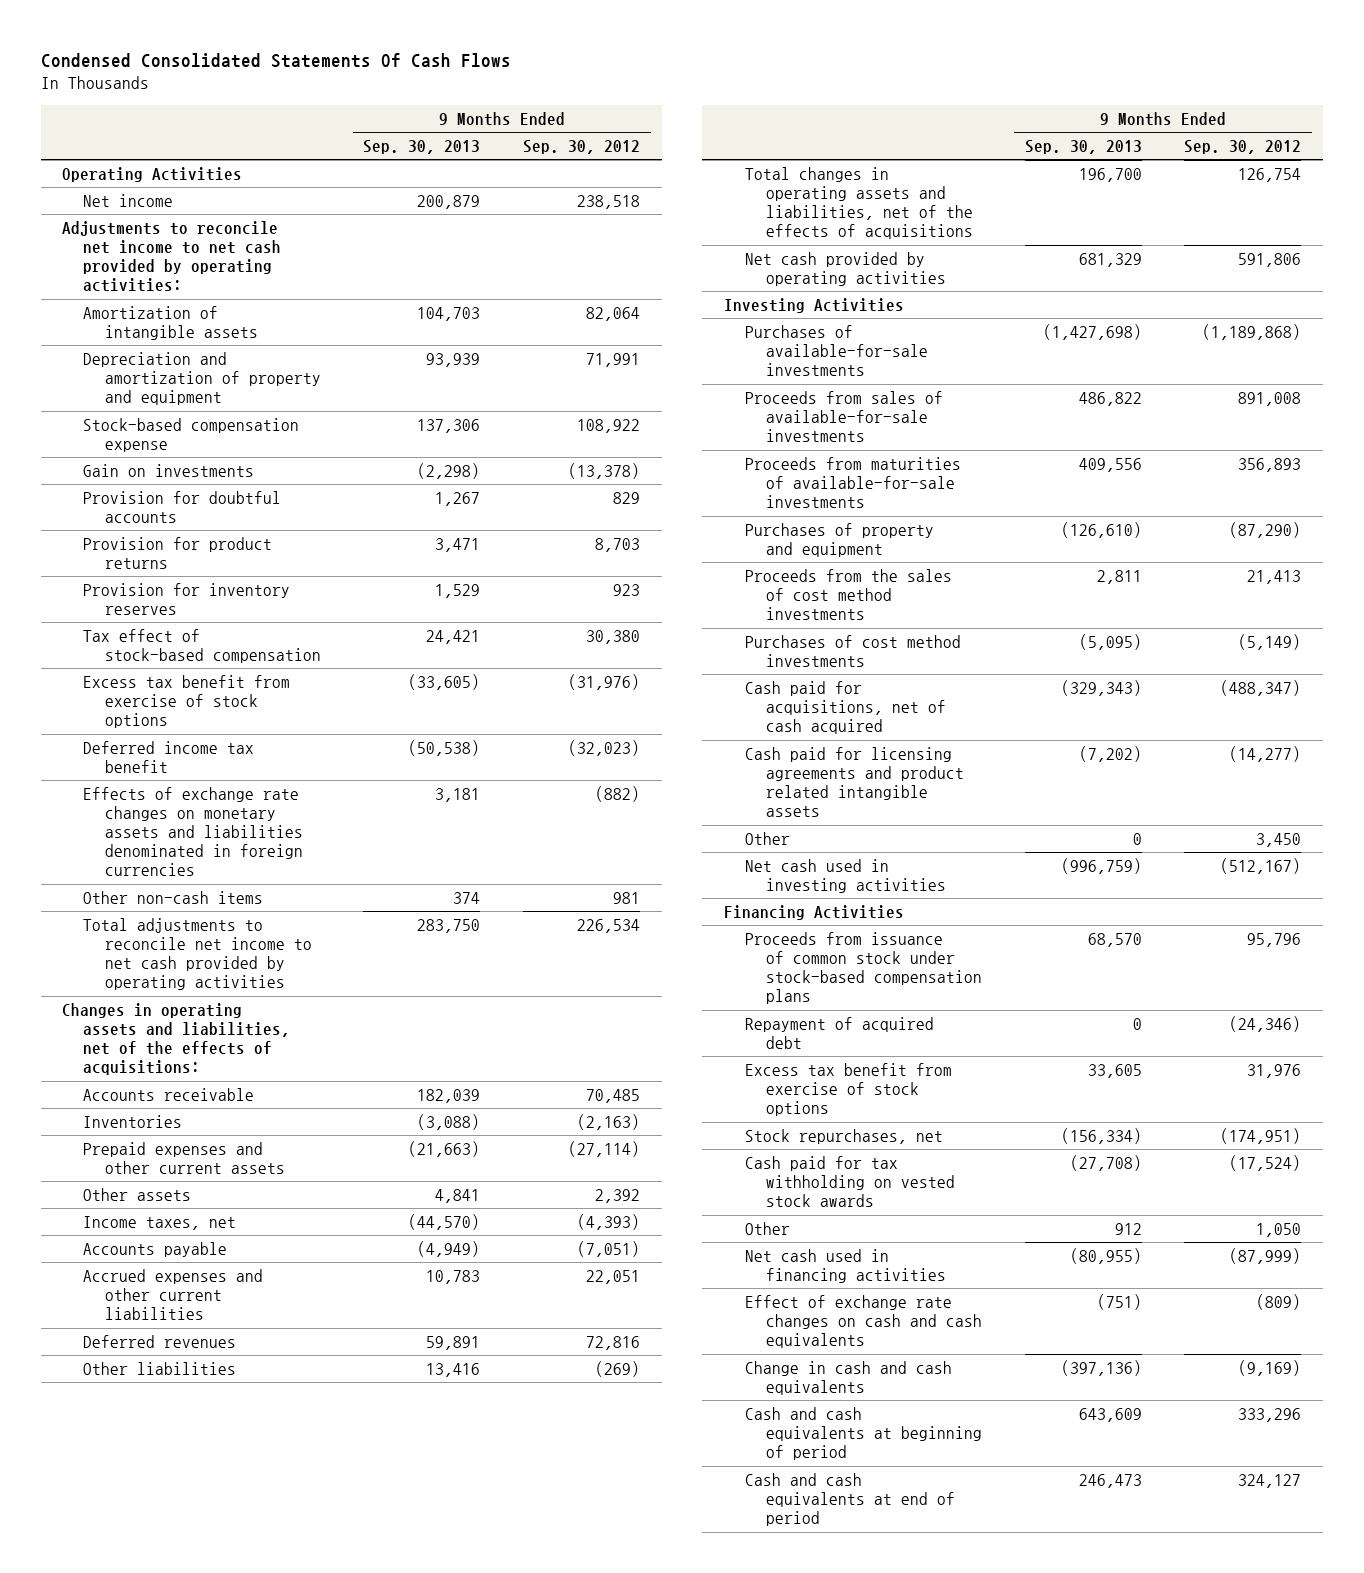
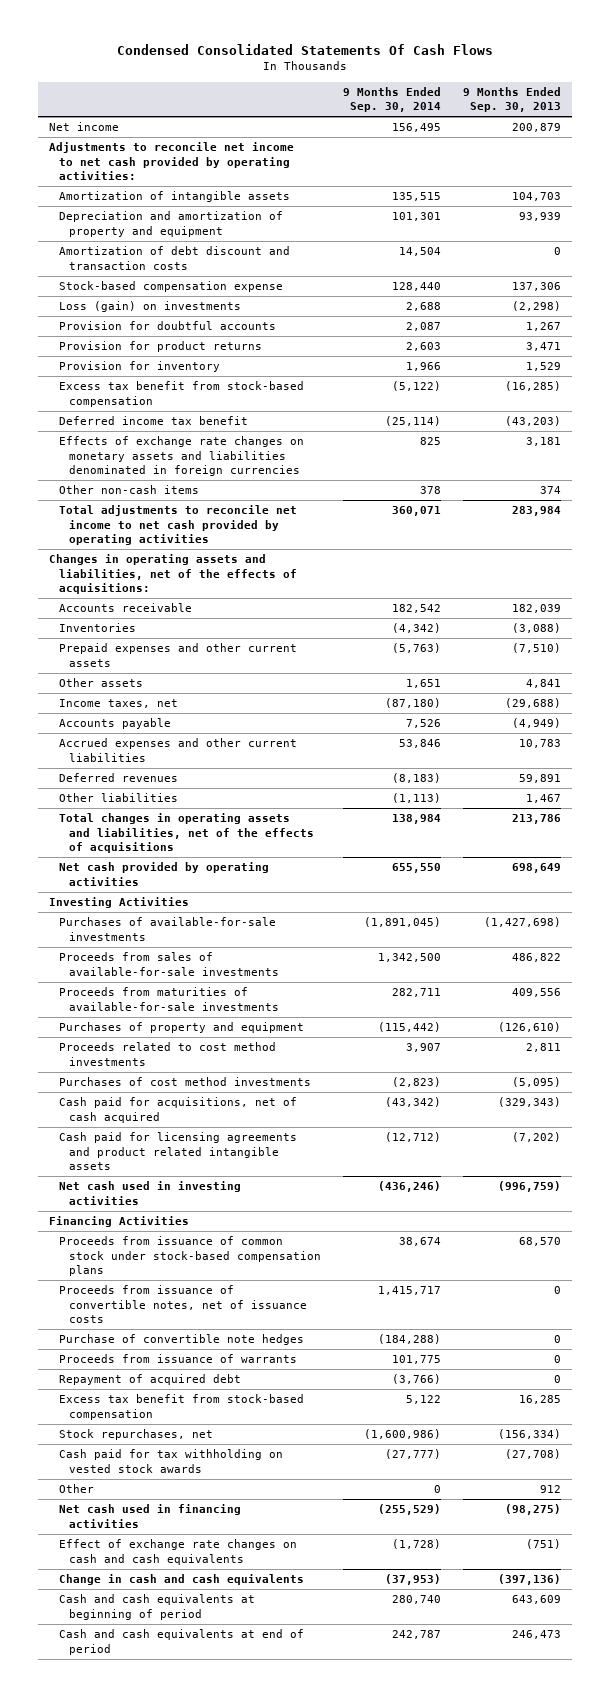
[523,139,641,154] Sep. 30, 2012 -> none
none -> [342,86,441,113] 9 Months Ended Sep. 30, 2014
[62,166,243,182] Operating Activities -> none
none -> [58,246,290,270] Amortization of debt discount and transaction costs
[83,463,255,477] Gain on investments -> [58,301,241,313] Loss (gain) on investments
[83,628,321,664] Tax effect of stock-based compensation -> none
[83,582,291,616] Provision for inventory reserves -> [58,361,220,373] Provision for inventory
[83,674,291,729] Excess tax benefit from exercise of stock options -> [58,381,304,407] Excess tax benefit from stock-based compensation
[408,673,481,690] (33,605) -> [505,381,562,392] (16,285)
[408,739,481,756] (50,538) -> [505,416,562,427] (43,203)
[417,918,481,933] 283,750 -> [512,506,562,517] 283,984
[408,1140,481,1157] (21,663) -> [512,643,562,654] (7,510)
[408,1213,481,1230] (44,570) -> [505,698,562,709] (29,688)
[426,1362,481,1377] 13,416 -> [526,794,562,804] 1,467
[1078,167,1142,182] 196,700 -> [512,814,562,825] 213,786
[1078,252,1142,267] 681,329 -> [512,863,562,874] 698,649
[744,568,952,621] Proceeds from the sales of cost method investments -> [58,1042,276,1066] Proceeds related to cost method investments
[744,831,790,845] Other -> none
none -> [58,1285,307,1323] Proceeds from issuance of convertible notes, net of issuance costs
none -> [58,1334,304,1346] Purchase of convertible note hedges
none -> [58,1354,297,1364] Proceeds from issuance of warrants
[744,1062,952,1117] Excess tax benefit from exercise of stock options -> [58,1394,304,1420] Excess tax benefit from stock-based compensation
[1087,1063,1142,1078] 33,605 -> [519,1395,562,1405] 16,285
[1069,1247,1142,1264] (80,955) -> [505,1504,562,1516] (98,275)

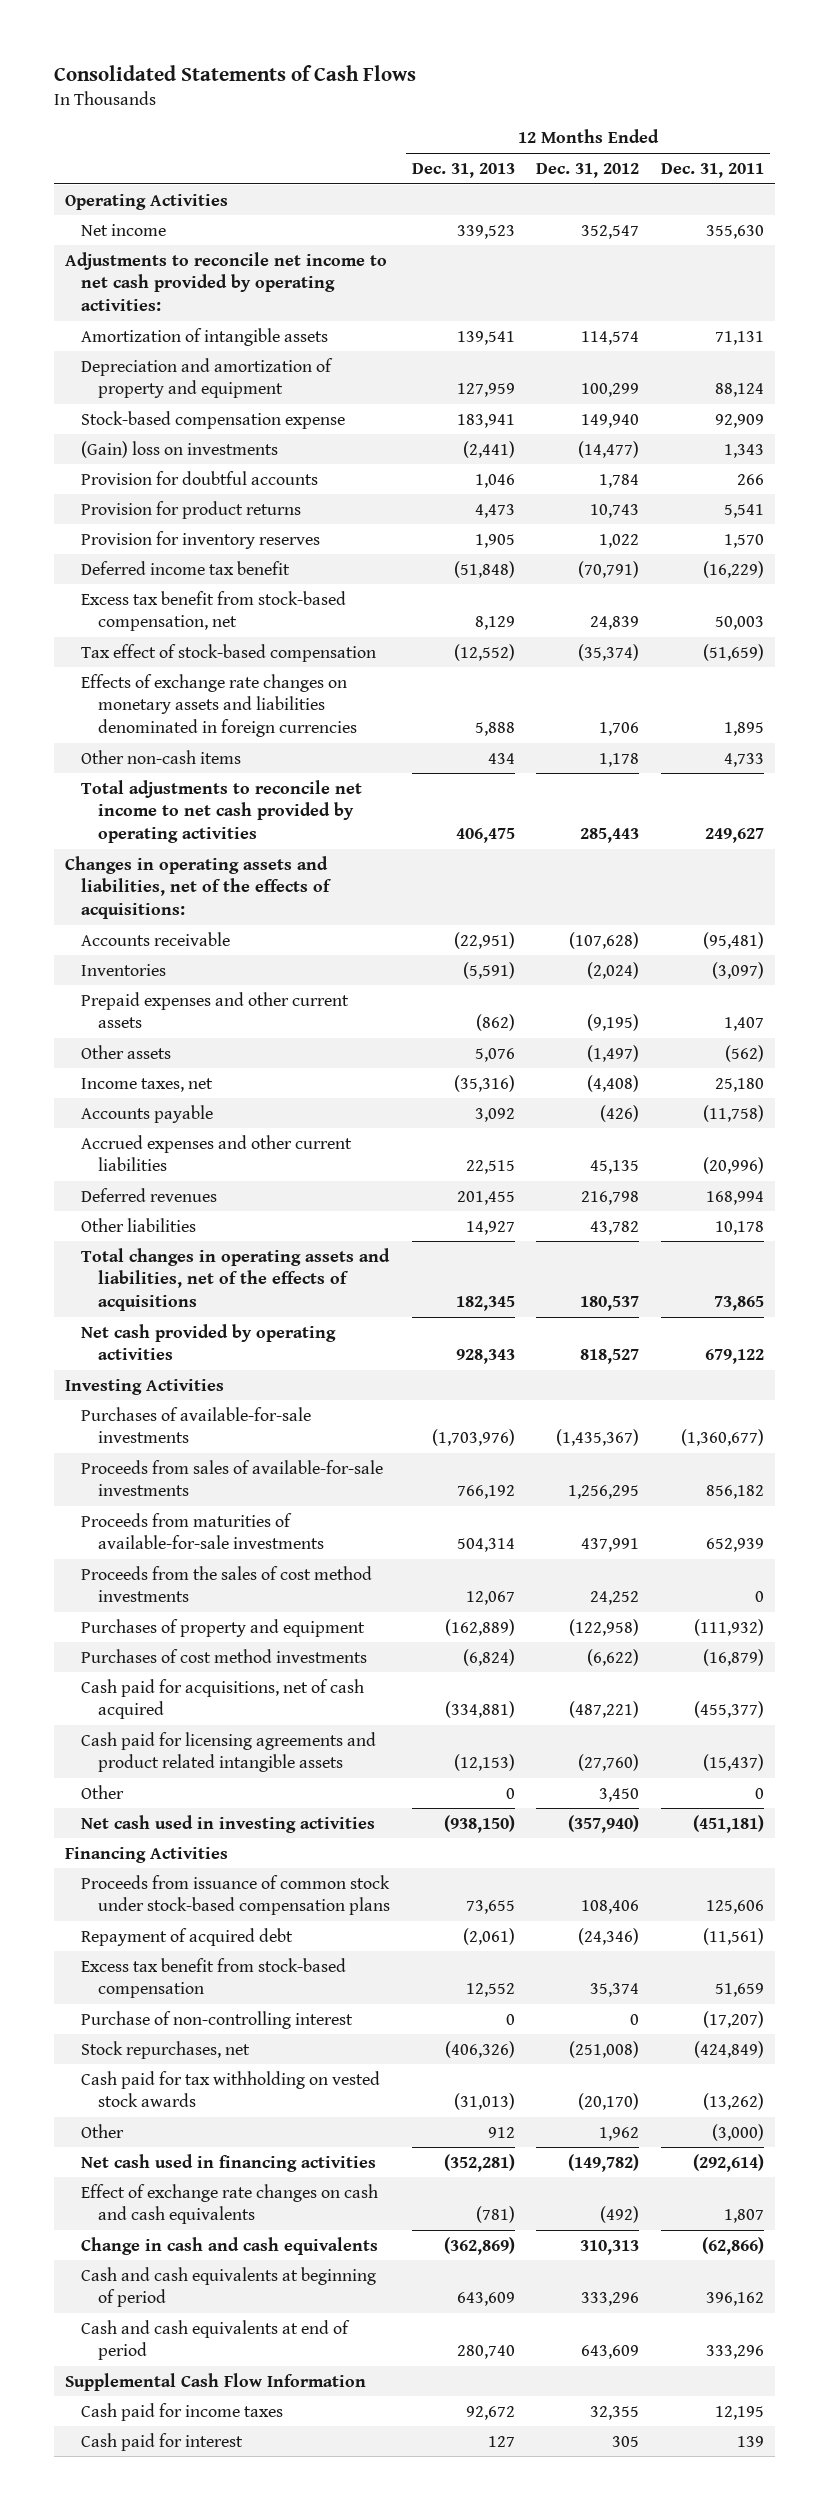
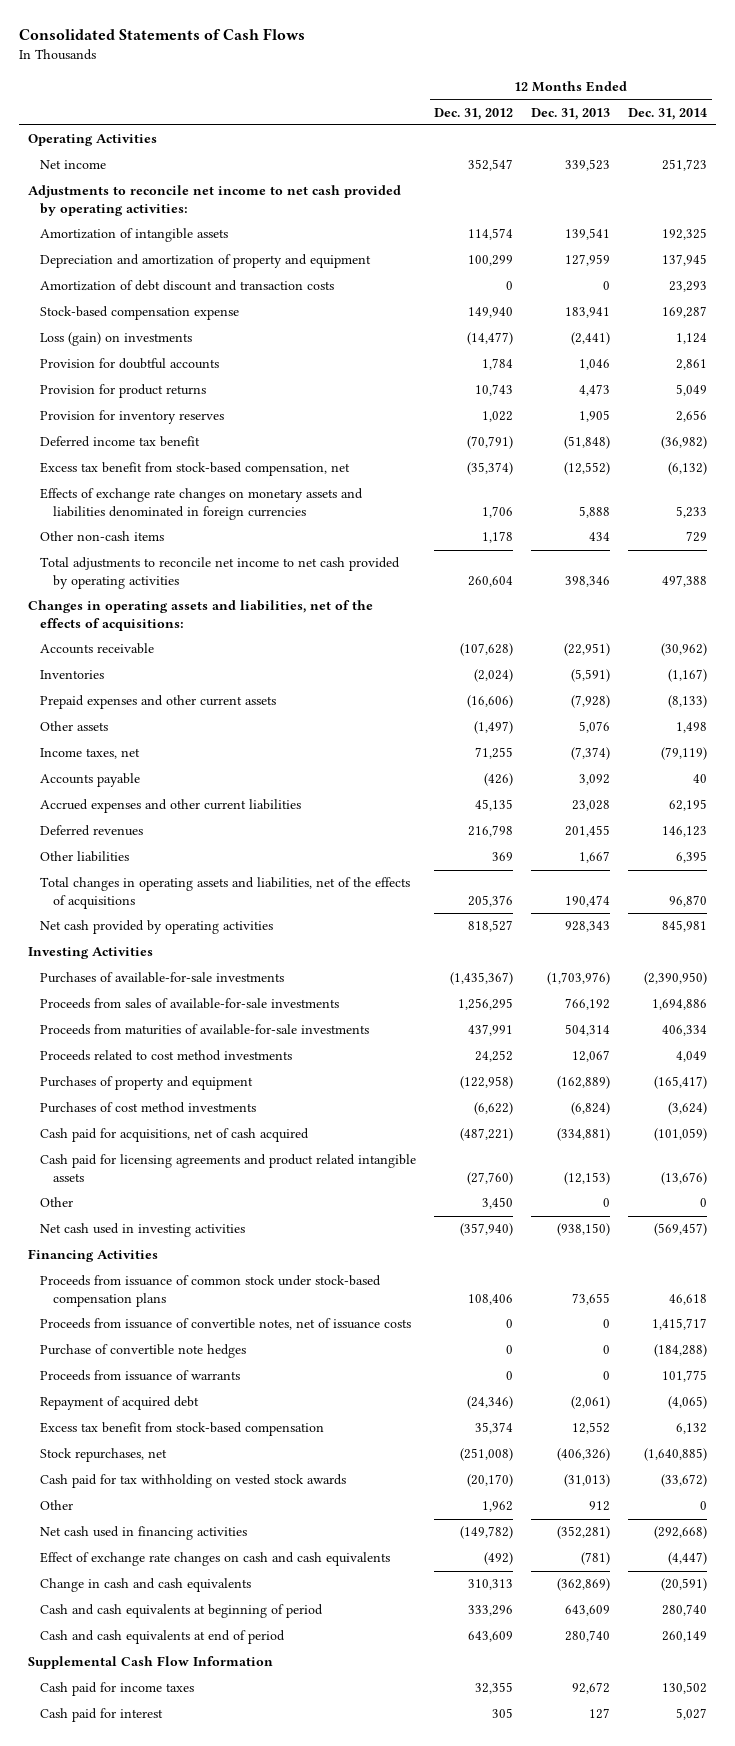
[661,162,765,178] Dec. 31, 2011 -> none
none -> [628,107,708,120] Dec. 31, 2014
none -> [40,280,335,292] Amortization of debt discount and transaction costs
[81,440,279,458] (Gain) loss on investments -> [40,332,193,347] Loss (gain) on investments
[81,643,377,662] Tax effect of stock-based compensation -> none
[474,616,515,631] 8,129 -> [564,462,611,476] (12,552)
[590,616,640,631] 24,839 -> [467,462,514,476] (35,374)
[455,828,515,844] 406,475 -> [565,575,611,587] 398,346
[580,828,640,844] 285,443 -> [468,575,514,587] 260,604
[475,1014,515,1032] (862) -> [571,695,611,709] (7,928)
[587,1014,640,1032] (9,195) -> [467,695,514,709] (16,606)
[453,1074,515,1092] (35,316) -> [571,747,611,761] (7,374)
[587,1074,640,1092] (4,408) -> [475,747,514,760] 71,255
[465,1160,515,1175] 22,515 -> [572,800,611,812] 23,028
[465,1220,515,1235] 14,927 -> [579,851,611,864] 1,667
[590,1220,640,1235] 43,782 -> [492,852,514,862] 369
[455,1296,515,1312] 182,345 -> [565,894,611,907] 190,474
[580,1296,640,1312] 180,537 -> [468,894,514,907] 205,376
[81,1565,373,1603] Proceeds from the sales of cost method investments -> [40,1050,293,1062] Proceeds related to cost method investments
none -> [40,1318,412,1331] Proceeds from issuance of convertible notes, net of issuance costs
none -> [40,1344,247,1359] Purchase of convertible note hedges
none -> [40,1370,241,1382] Proceeds from issuance of warrants
[81,2010,354,2029] Purchase of non-controlling interest -> none

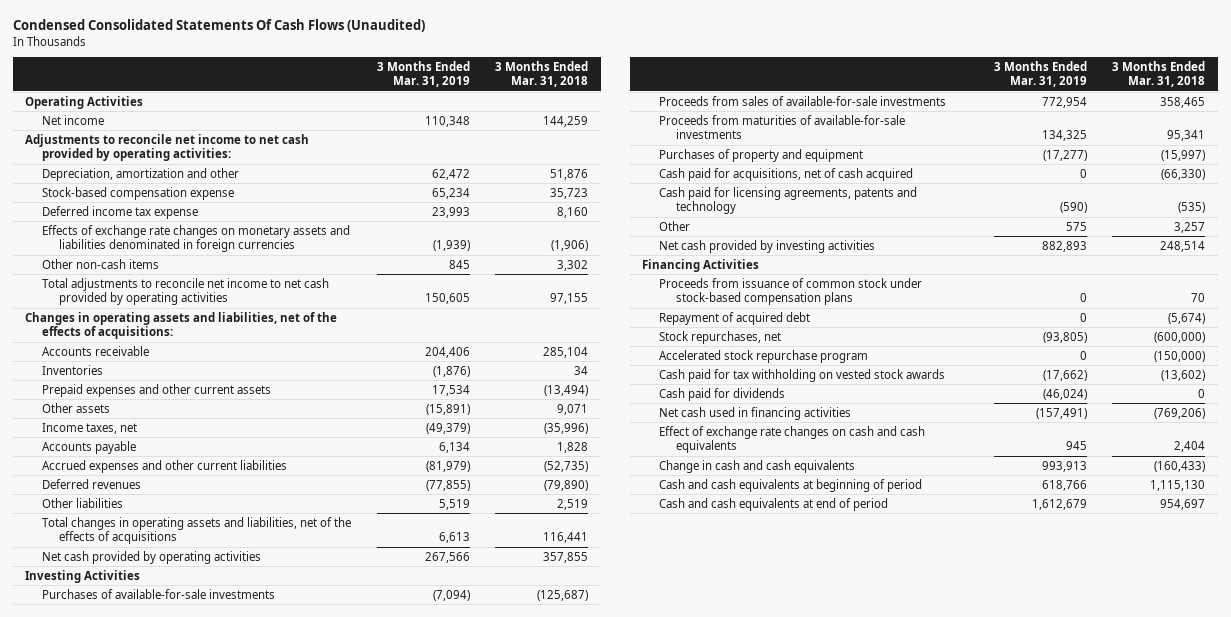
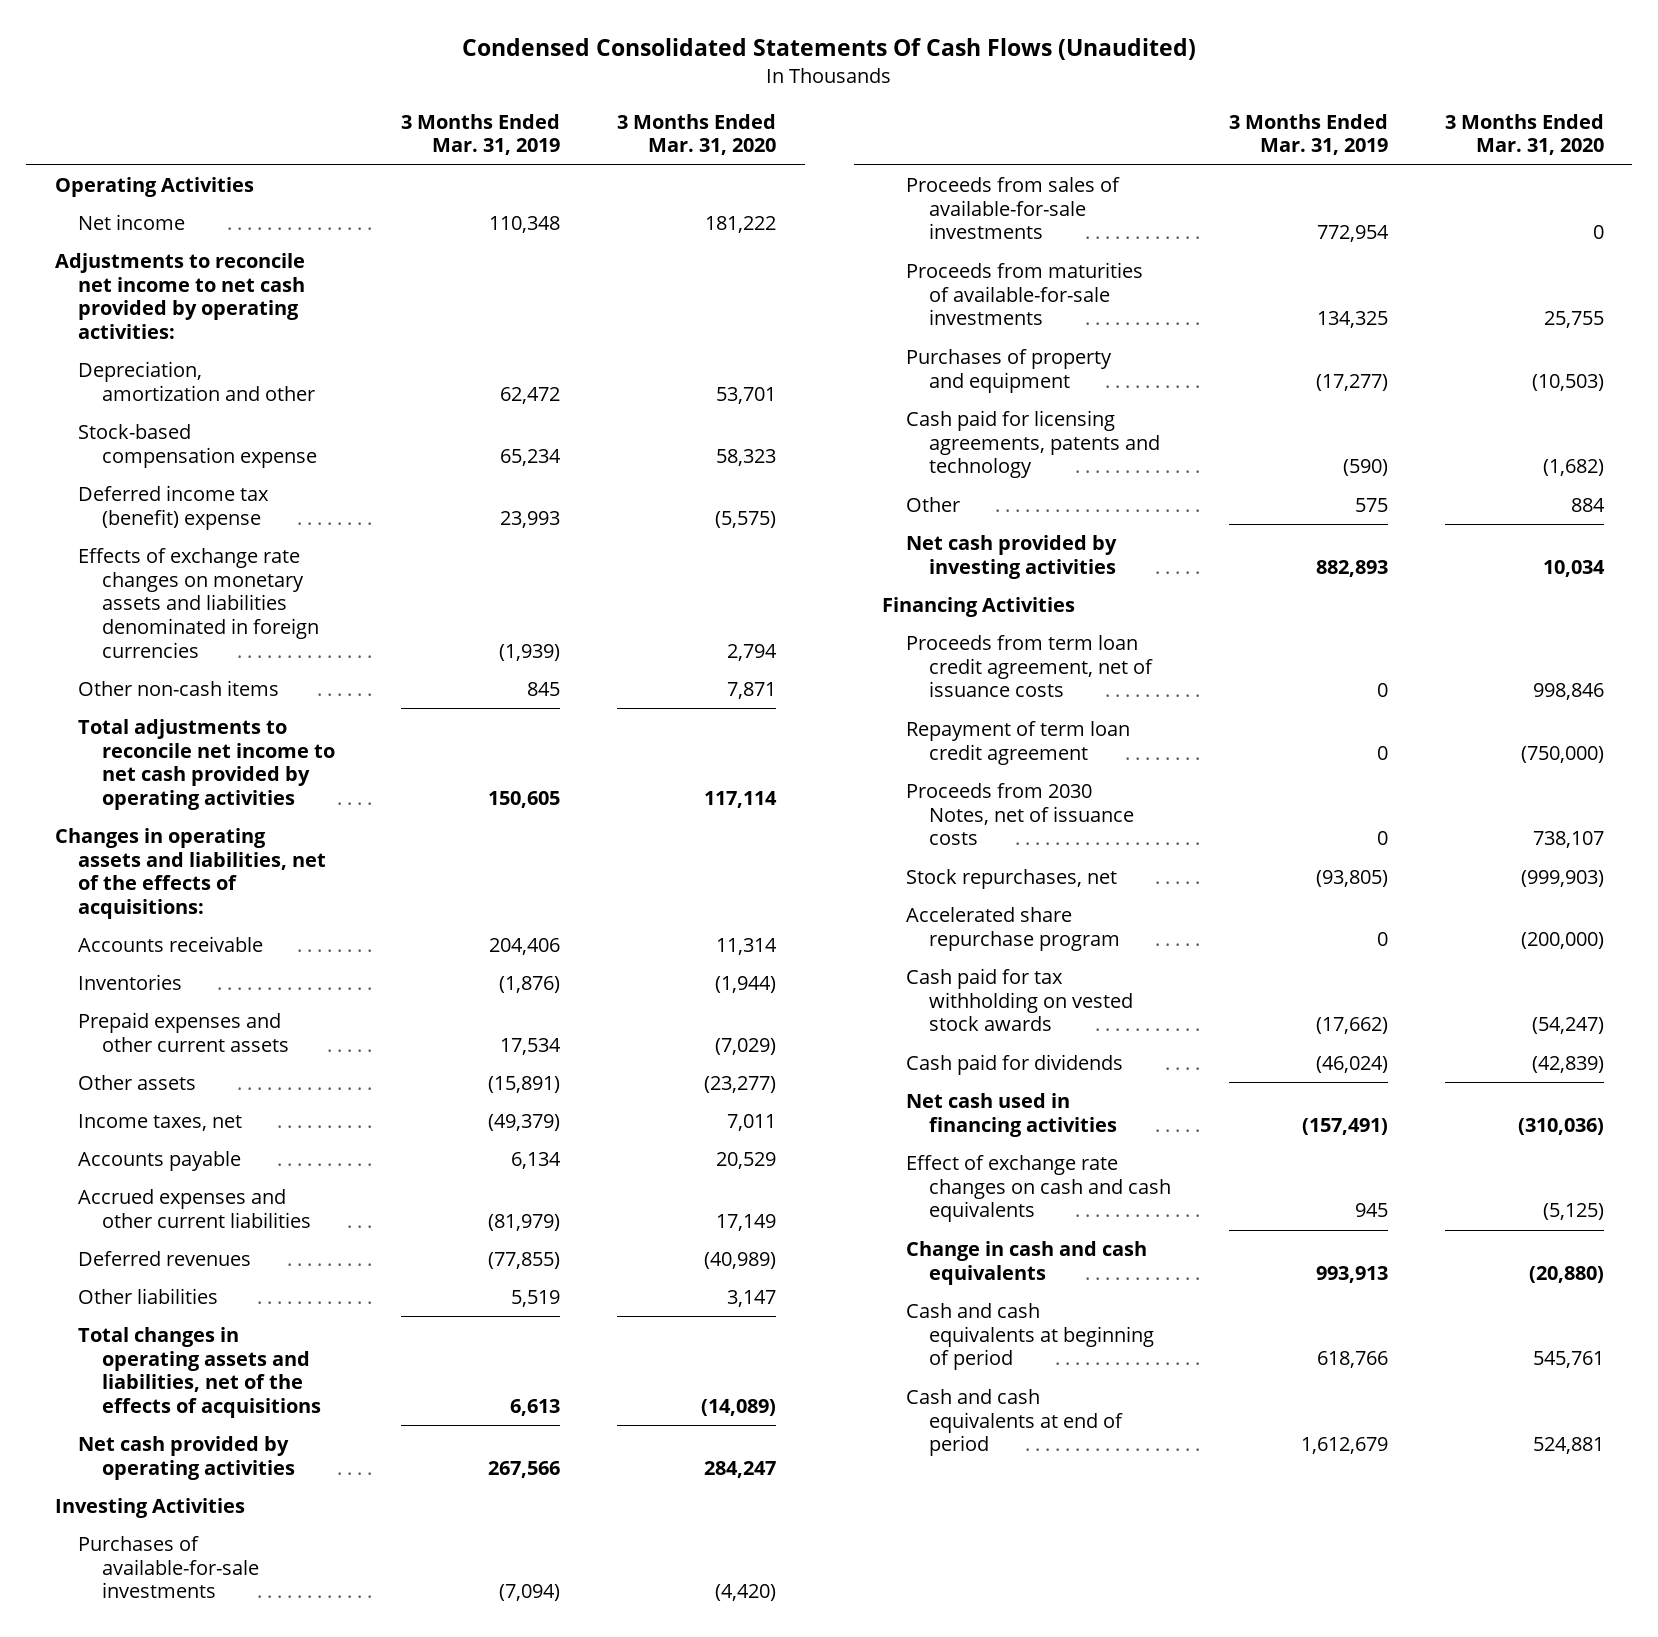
[495,60,589,88] 3 Months Ended Mar. 31, 2018 -> none
none -> [617,113,777,156] 3 Months Ended Mar. 31, 2020
[42,205,199,219] Deferred income tax expense -> [78,485,270,530] Deferred income tax (benefit) expense
[659,167,914,181] Cash paid for acquisitions, net of cash acquired -> none
[659,277,923,306] Proceeds from issuance of common stock under stock-based compensation plans -> none
[659,311,811,325] Repayment of acquired debt -> none
none -> [905,635,1154,698] Proceeds from term loan credit agreement, net of issuance costs
none -> [905,721,1130,765] Repayment of term loan credit agreement
none -> [905,783,1135,846] Proceeds from 2030 Notes, net of issuance costs
[659,349,869,363] Accelerated stock repurchase program -> [905,907,1121,951] Accelerated share repurchase program

